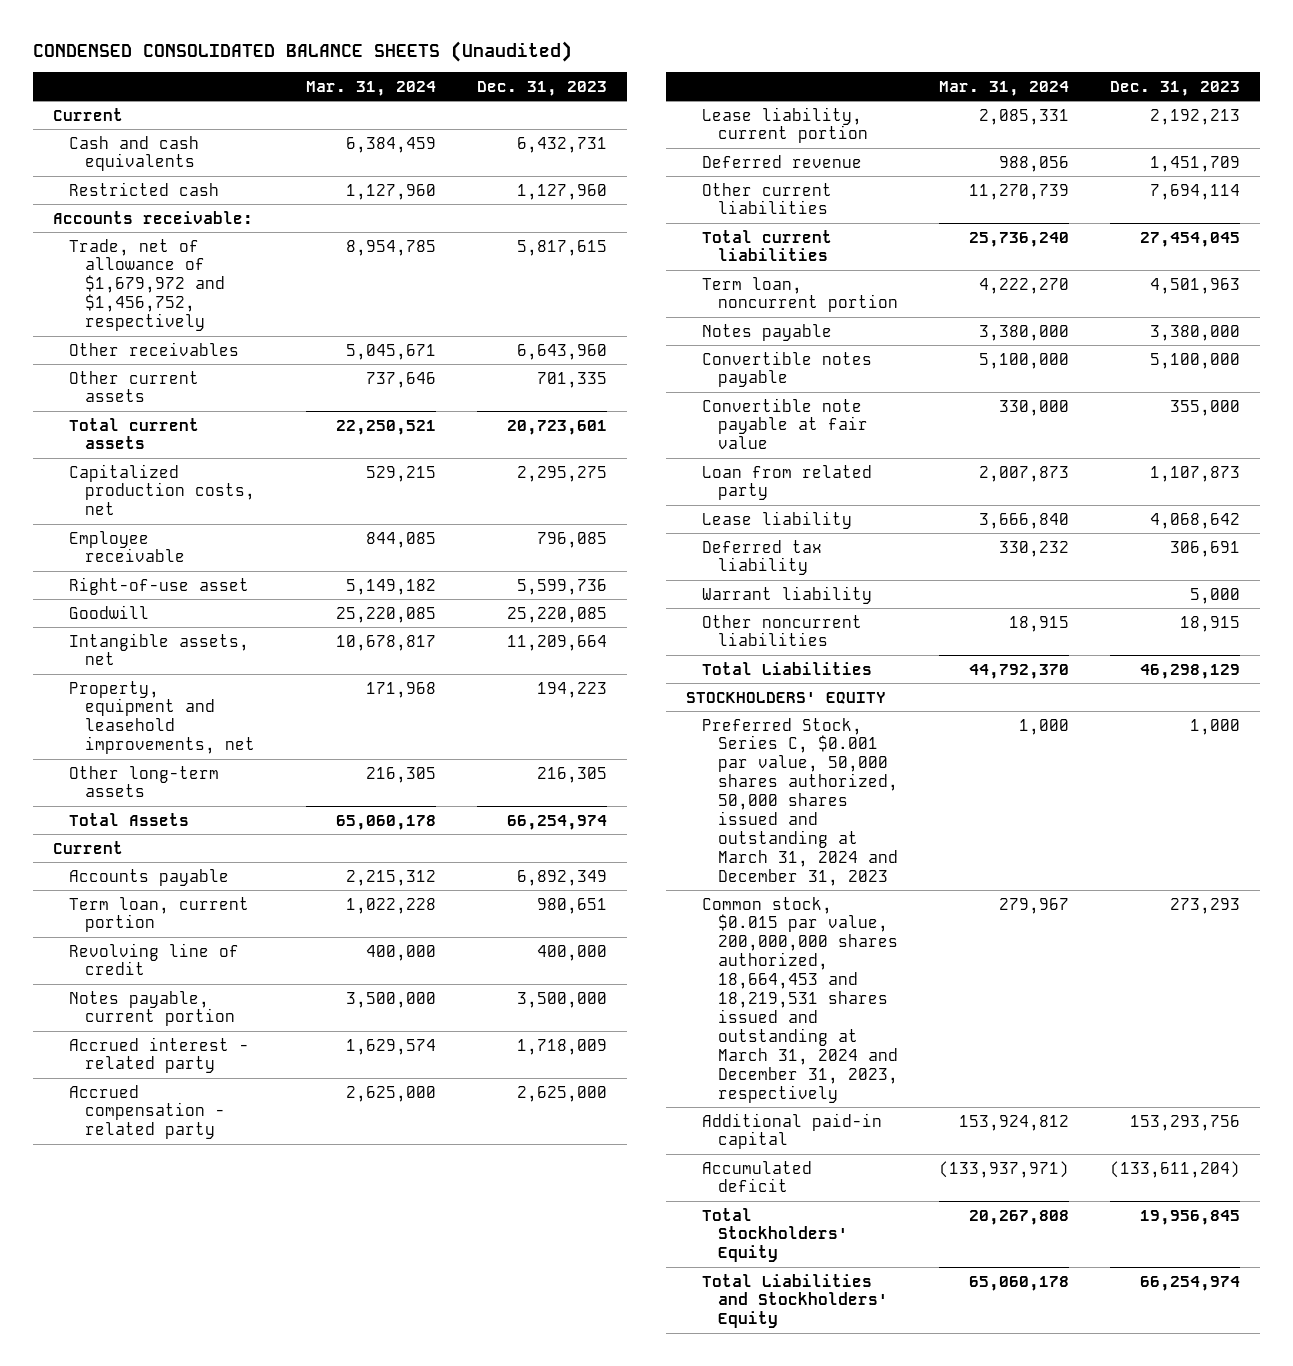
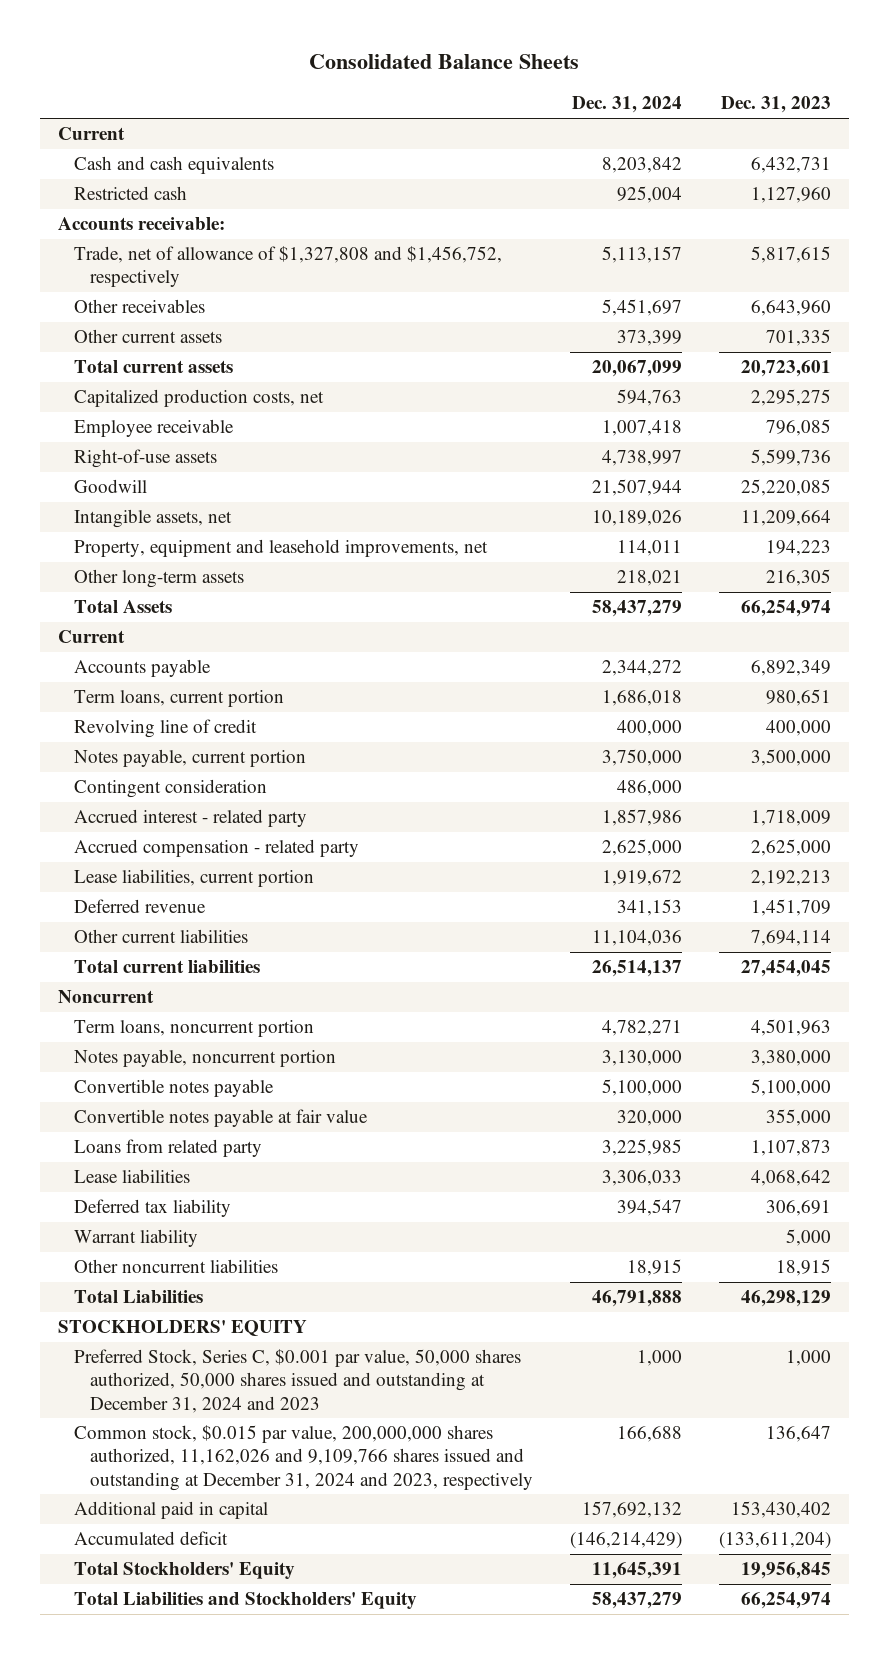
[32,40,572,62] CONDENSED CONSOLIDATED BALANCE SHEETS (Unaudited) -> [309,54,580,70] Consolidated Balance Sheets
[305,80,436,96] Mar. 31, 2024 -> none
none -> [571,96,682,114] Dec. 31, 2024
[68,238,225,332] Trade, net of allowance of $1,679,972 and $1,456,752, respectively -> [74,246,503,288] Trade, net of allowance of $1,327,808 and $1,456,752, respectively
[68,576,249,595] Right-of-use asset -> [74,449,218,469] Right-of-use assets
[68,896,249,933] Term loan, current portion -> [74,690,285,708] Term loans, current portion
none -> [74,779,268,799] Contingent consideration
[702,106,868,144] Lease liability, current portion -> [74,869,315,888] Lease liabilities, current portion
none -> [58,990,155,1004] Noncurrent
[702,276,898,313] Term loan, noncurrent portion -> [74,1020,315,1038] Term loans, noncurrent portion
[702,323,833,341] Notes payable -> [74,1049,337,1068] Notes payable, noncurrent portion
[702,397,868,450] Convertible note payable at fair value -> [74,1109,369,1128] Convertible notes payable at fair value
[702,464,873,501] Loan from related party -> [74,1139,263,1158] Loans from related party
[702,510,853,529] Lease liability -> [74,1169,191,1184] Lease liabilities
[702,717,898,886] Preferred Stock, Series C, $0.001 par value, 50,000 shares authorized, 50,000 shares issued and outstanding at March 31, 2024 and December 31, 2023 -> [74,1349,522,1413] Preferred Stock, Series C, $0.001 par value, 50,000 shares authorized, 50,000 shares issued and outstanding at December 31, 2024 and 2023
[702,896,898,1103] Common stock, $0.015 par value, 200,000,000 shares authorized, 18,664,453 and 18,219,531 shares issued and outstanding at March 31, 2024 and December 31, 2023, respectively -> [74,1425,534,1491] Common stock, $0.015 par value, 200,000,000 shares authorized, 11,162,026 and 9,109,766 shares issued and outstanding at December 31, 2024 and 2023, respectively
[1169,897,1240,914] 273,293 -> [765,1426,831,1443] 136,647
[702,1112,883,1150] Additional paid-in capital -> [74,1501,269,1520] Additional paid in capital
[1129,1114,1240,1131] 153,293,756 -> [730,1501,831,1519] 153,430,402

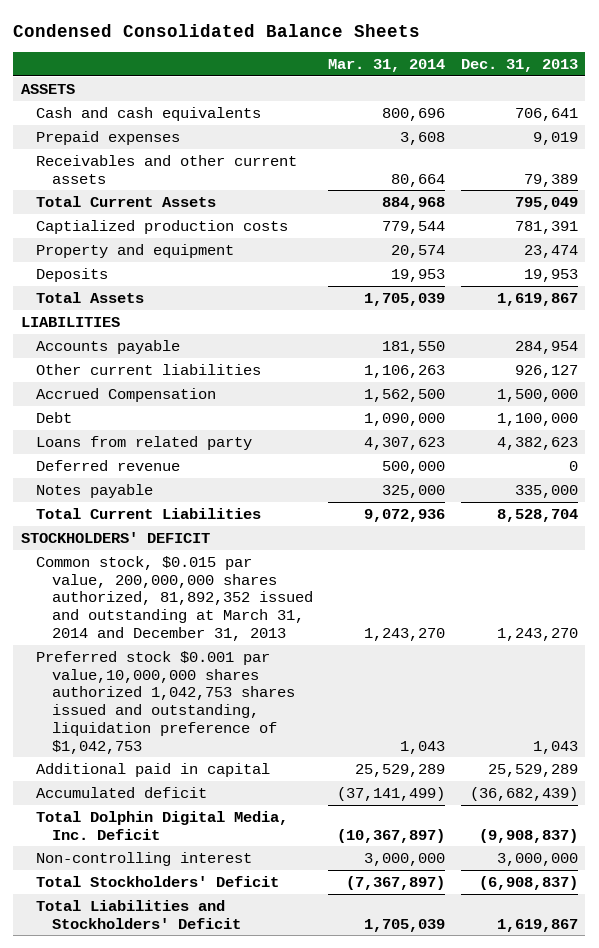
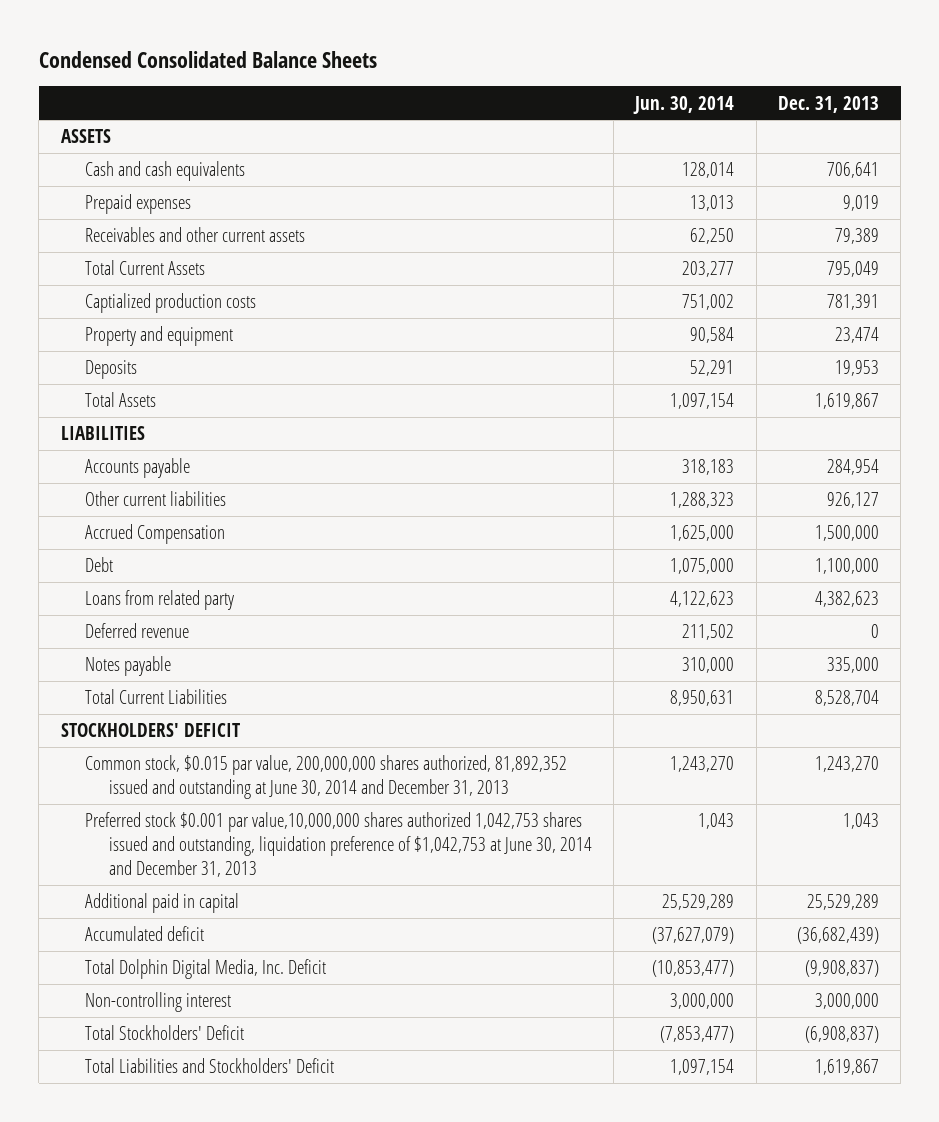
[328,58,446,72] Mar. 31, 2014 -> none
none -> [633,95,735,114] Jun. 30, 2014
[36,555,314,641] Common stock, $0.015 par value, 200,000,000 shares authorized, 81,892,352 issued and outstanding at March 31, 2014 and December 31, 2013 -> [84,755,567,800] Common stock, $0.015 par value, 200,000,000 shares authorized, 81,892,352 issued and outstanding at June 30, 2014 and December 31, 2013
[36,650,296,754] Preferred stock $0.001 par value,10,000,000 shares authorized 1,042,753 shares issued and outstanding, liquidation preference of $1,042,753 -> [84,812,592,878] Preferred stock $0.001 par value,10,000,000 shares authorized 1,042,753 shares issued and outstanding, liquidation preference of $1,042,753 at June 30, 2014 and December 31, 2013

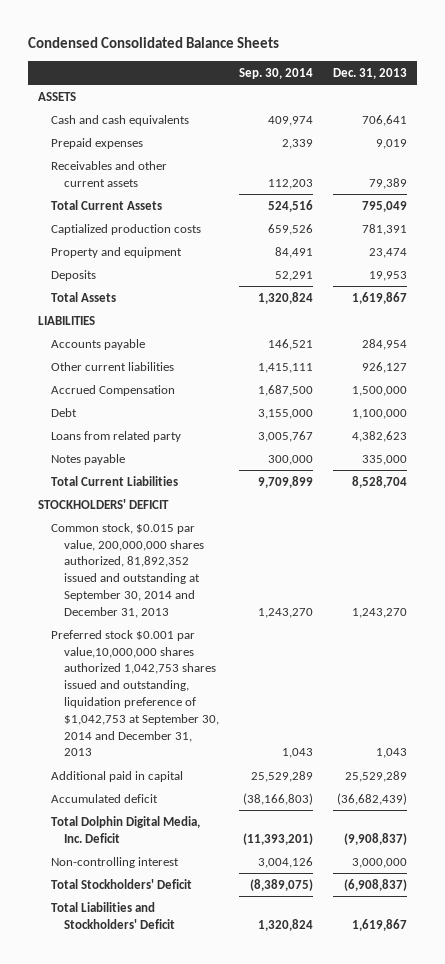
[633,95,735,114] Jun. 30, 2014 -> none
none -> [238,68,313,80] Sep. 30, 2014
[84,623,189,639] Deferred revenue -> none
[84,755,567,800] Common stock, $0.015 par value, 200,000,000 shares authorized, 81,892,352 issued and outstanding at June 30, 2014 and December 31, 2013 -> [50,522,204,618] Common stock, $0.015 par value, 200,000,000 shares authorized, 81,892,352 issued and outstanding at September 30, 2014 and December 31, 2013
[84,812,592,878] Preferred stock $0.001 par value,10,000,000 shares authorized 1,042,753 shares issued and outstanding, liquidation preference of $1,042,753 at June 30, 2014 and December 31, 2013 -> [50,629,219,757] Preferred stock $0.001 par value,10,000,000 shares authorized 1,042,753 shares issued and outstanding, liquidation preference of $1,042,753 at September 30, 2014 and December 31, 2013

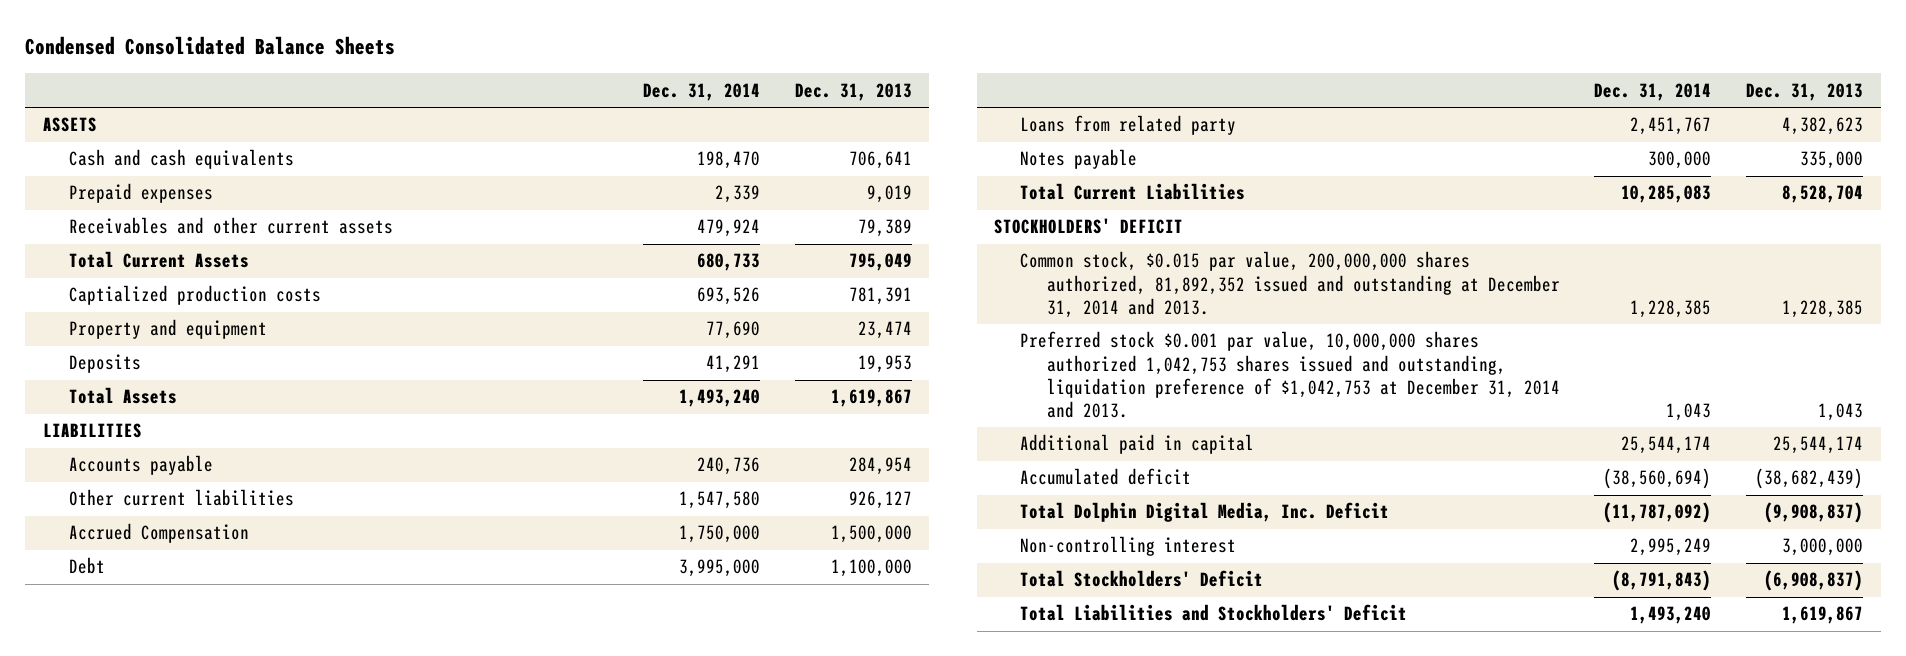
[238,68,313,80] Sep. 30, 2014 -> none
none -> [643,82,761,101] Dec. 31, 2014
[50,522,204,618] Common stock, $0.015 par value, 200,000,000 shares authorized, 81,892,352 issued and outstanding at September 30, 2014 and December 31, 2013 -> [1020,251,1560,318] Common stock, $0.015 par value, 200,000,000 shares authorized, 81,892,352 issued and outstanding at December 31, 2014 and 2013.
[352,607,408,618] 1,243,270 -> [1782,299,1864,318] 1,228,385
[50,629,219,757] Preferred stock $0.001 par value,10,000,000 shares authorized 1,042,753 shares issued and outstanding, liquidation preference of $1,042,753 at September 30, 2014 and December 31, 2013 -> [1020,331,1560,419] Preferred stock $0.001 par value, 10,000,000 shares authorized 1,042,753 shares issued and outstanding, liquidation preference of $1,042,753 at December 31, 2014 and 2013.
[345,770,408,782] 25,529,289 -> [1773,436,1864,455] 25,544,174
[337,792,408,805] (36,682,439) -> [1755,468,1864,490] (38,682,439)

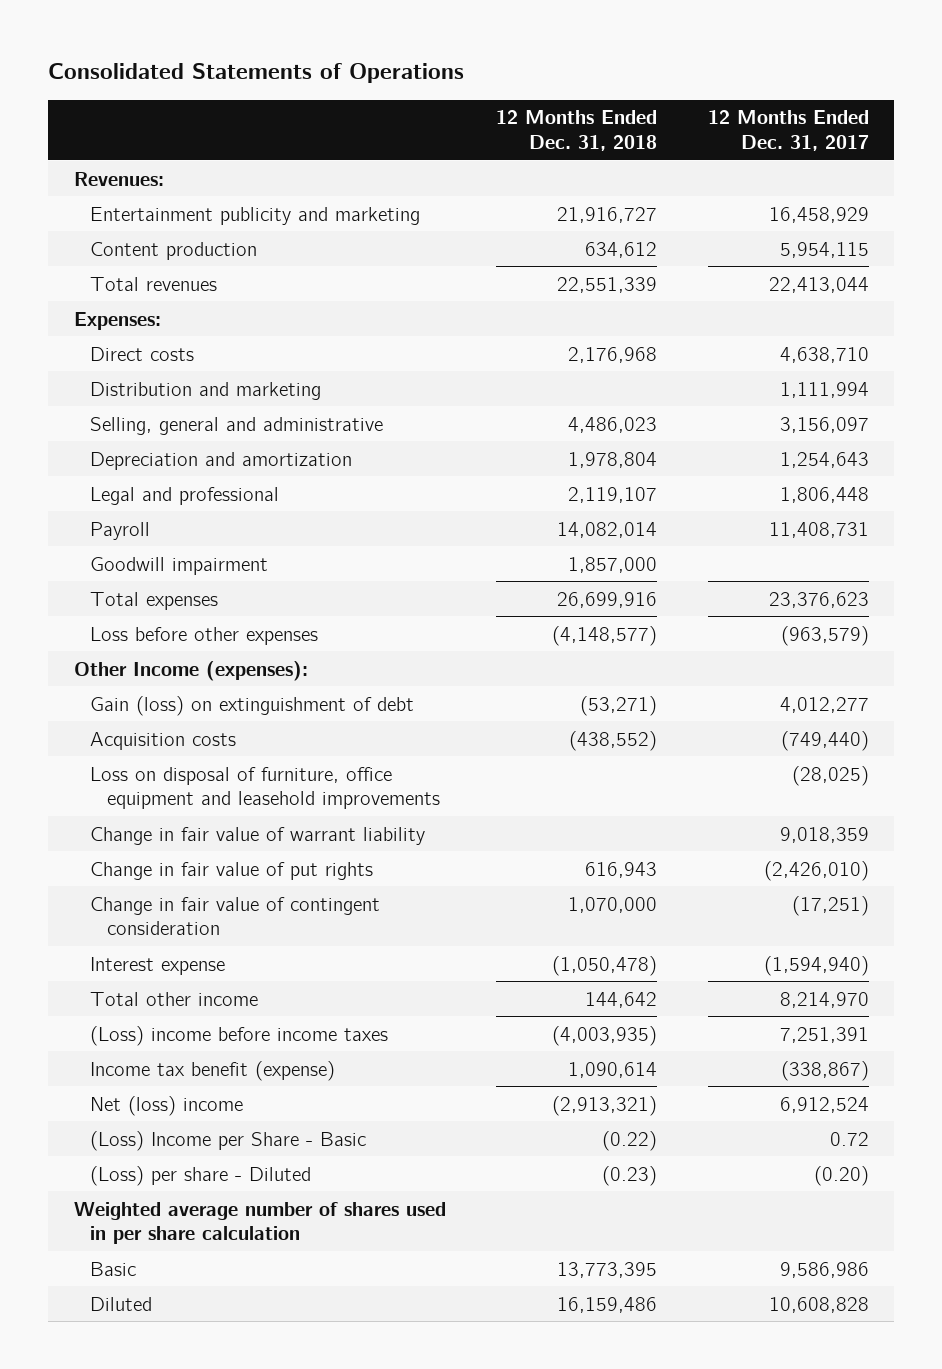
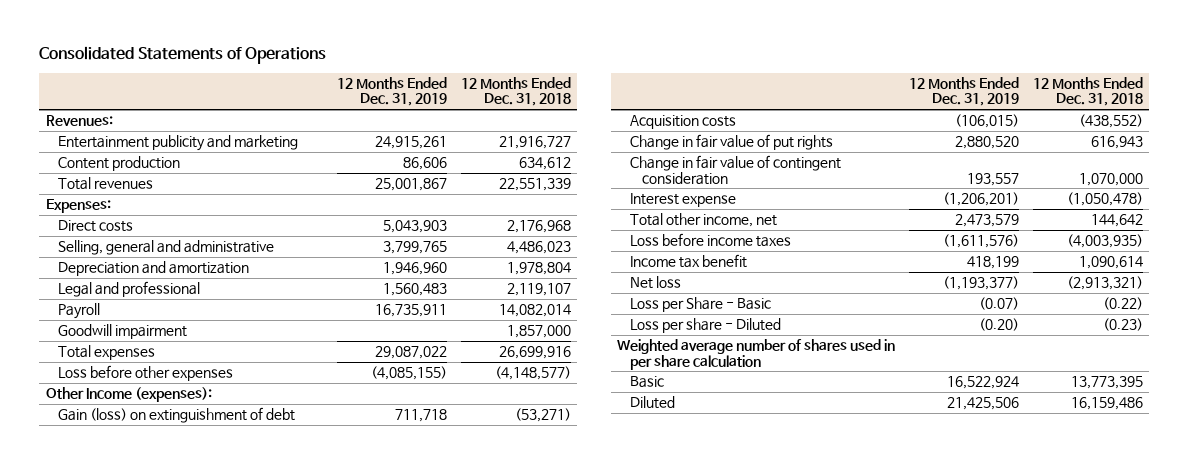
[707,110,869,151] 12 Months Ended Dec. 31, 2017 -> none
none -> [337,77,448,107] 12 Months Ended Dec. 31, 2019
[90,381,322,400] Distribution and marketing -> none
[90,766,441,810] Loss on disposal of furniture, office equipment and leasehold improvements -> none
[90,826,426,845] Change in fair value of warrant liability -> none
[90,991,259,1006] Total other income -> [629,213,777,228] Total other income, net
[90,1025,389,1046] (Loss) income before income taxes -> [629,233,791,248] Loss before income taxes
[90,1060,336,1081] Income tax benefit (expense) -> [629,254,747,269] Income tax benefit
[90,1095,244,1116] Net (loss) income -> [629,276,681,290] Net loss
[90,1130,367,1151] (Loss) Income per Share - Basic -> [629,297,771,313] Loss per Share - Basic
[90,1165,312,1186] (Loss) per share - Diluted -> [629,318,781,334] Loss per share - Diluted

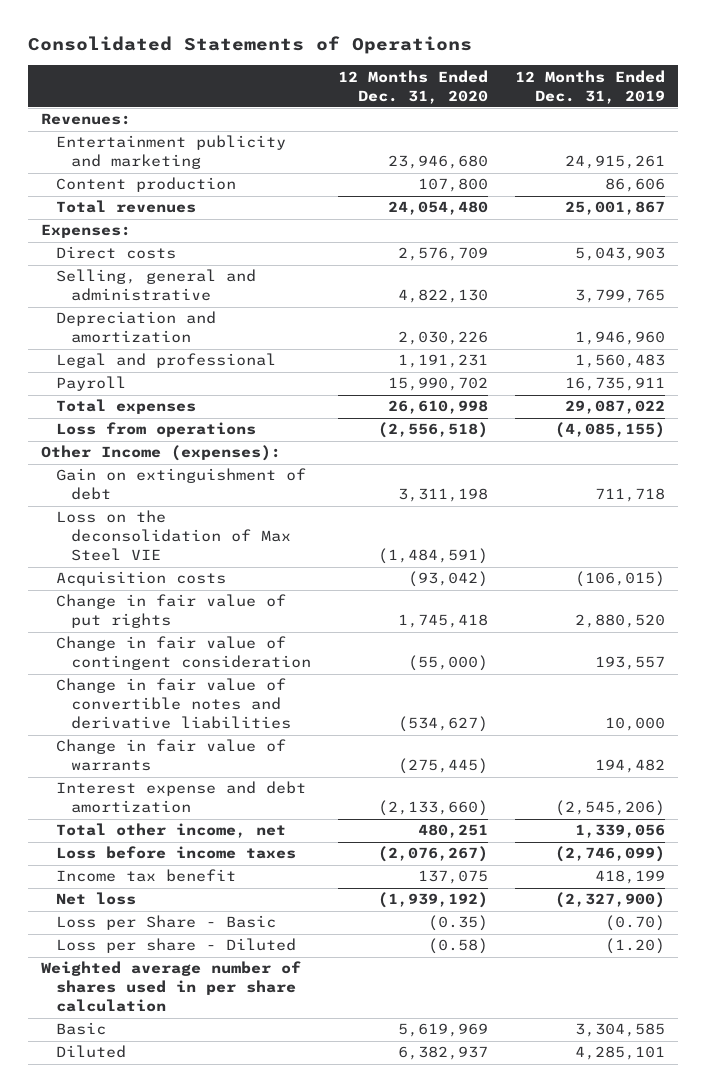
[460,77,571,107] 12 Months Ended Dec. 31, 2018 -> none
none -> [338,69,489,104] 12 Months Ended Dec. 31, 2020
[57,324,187,340] Goodwill impairment -> none
[57,365,233,382] Loss before other expenses -> [56,422,257,438] Loss from operations
[57,407,295,424] Gain (loss) on extinguishment of debt -> [56,468,307,501] Gain on extinguishment of debt
none -> [56,510,292,562] Loss on the deconsolidation of Max Steel VIE
none -> [56,678,292,730] Change in fair value of convertible notes and derivative liabilities
none -> [56,739,287,772] Change in fair value of warrants
[629,193,736,208] Interest expense -> [56,781,307,814] Interest expense and debt amortization
[942,192,1019,207] (1,206,201) -> [554,800,665,817] (2,545,206)
[954,214,1019,228] 2,473,579 -> [574,824,665,839] 1,339,056
[942,234,1019,249] (1,611,576) -> [554,846,665,863] (2,746,099)
[942,276,1019,291] (1,193,377) -> [554,892,665,909] (2,327,900)
[978,297,1019,311] (0.07) -> [604,915,665,932] (0.70)
[978,318,1019,332] (0.20) -> [604,938,665,955] (1.20)
[946,376,1019,390] 16,522,924 -> [574,1023,665,1038] 3,304,585
[946,397,1019,411] 21,425,506 -> [574,1046,665,1061] 4,285,101

